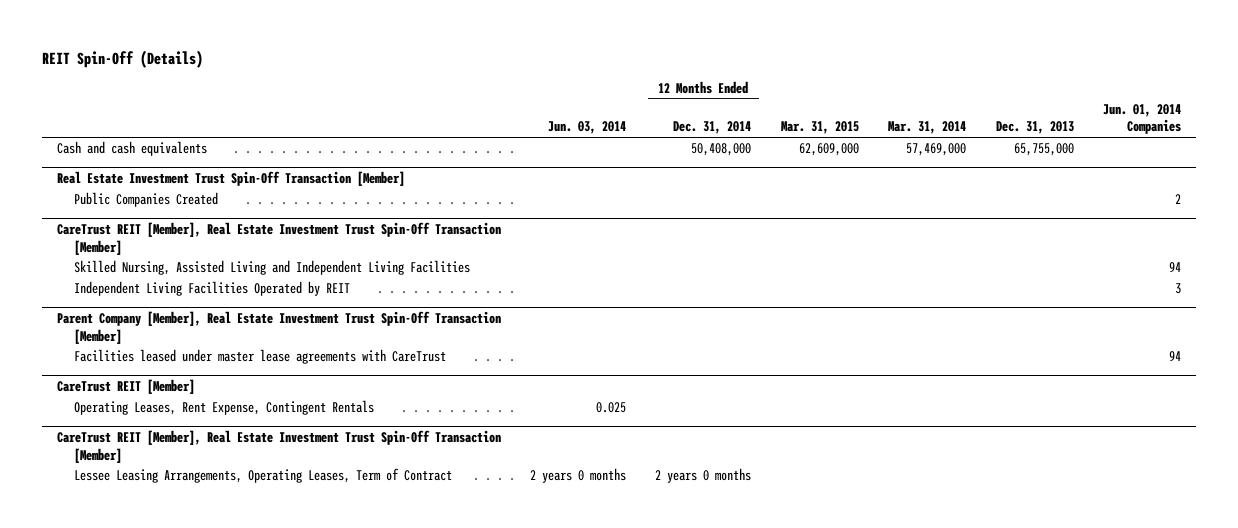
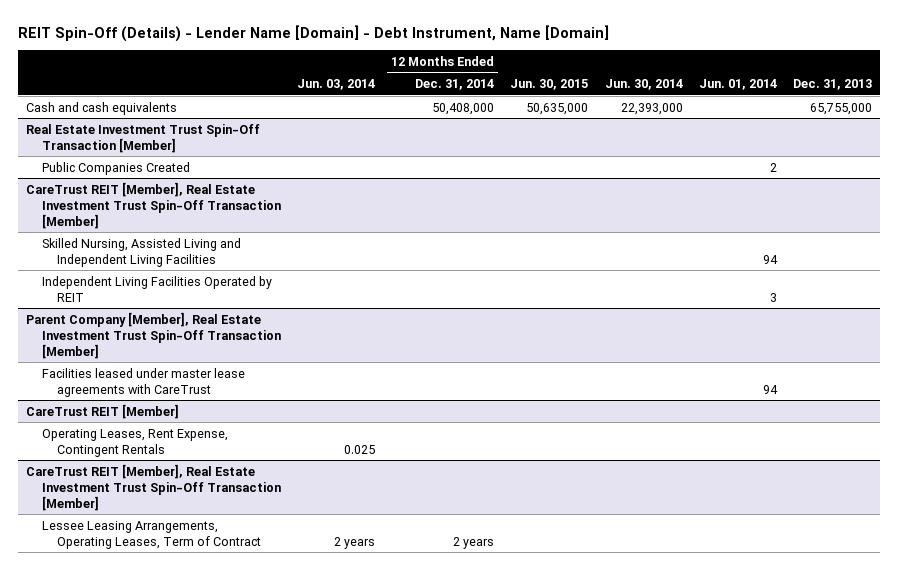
[41,49,203,68] REIT Spin-Off (Details) -> [17,24,609,42] REIT Spin-Off (Details) - Lender Name [Domain] - Debt Instrument, Name [Domain]
[780,121,859,135] Mar. 31, 2015 -> none
[888,121,967,135] Mar. 31, 2014 -> none
[1103,104,1182,135] Jun. 01, 2014 Companies -> none
none -> [510,78,589,90] Jun. 30, 2015
none -> [604,78,683,90] Jun. 30, 2014
none -> [698,78,777,90] Jun. 01, 2014
[530,468,627,484] 2 years 0 months -> [333,536,375,549] 2 years
[655,468,752,484] 2 years 0 months -> [453,536,495,549] 2 years

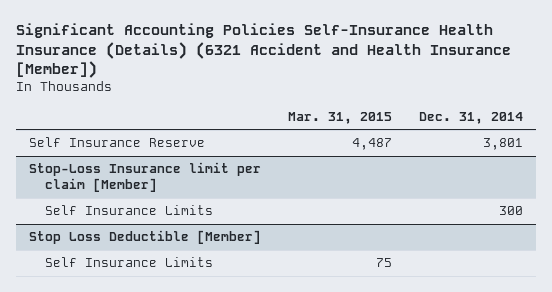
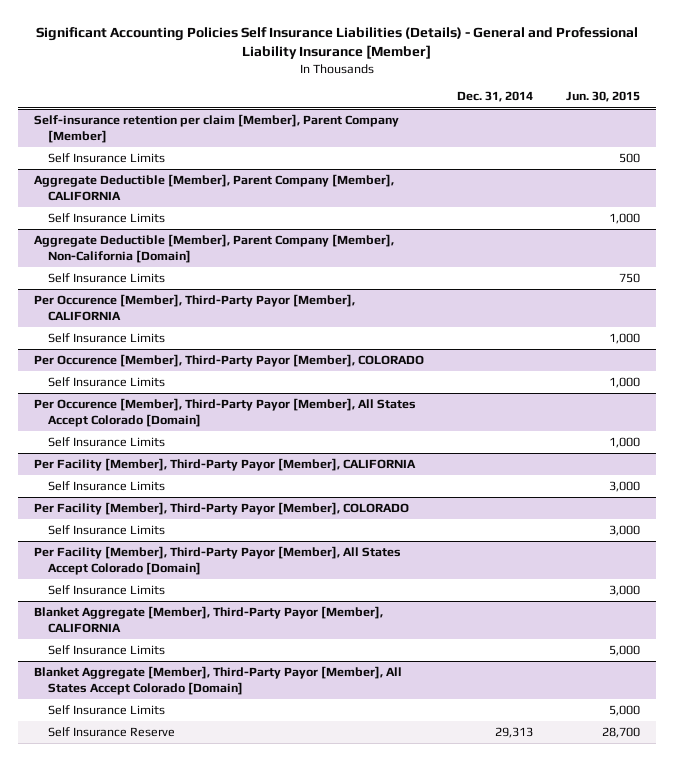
[15,23,511,78] Significant Accounting Policies Self-Insurance Health Insurance (Details) (6321 Accident and Health Insurance [Member]) -> [35,26,638,60] Significant Accounting Policies Self Insurance Liabilities (Details) - General and Professional Liability Insurance [Member]
[288,111,393,124] Mar. 31, 2015 -> none
none -> [565,91,640,103] Jun. 30, 2015
[29,137,206,148] Self Insurance Reserve -> none
[29,162,262,193] Stop-Loss Insurance limit per claim [Member] -> none
[45,205,214,216] Self Insurance Limits -> none
[29,230,262,245] Stop Loss Deductible [Member] -> none
[45,257,214,268] Self Insurance Limits -> none
none -> [34,114,400,144] Self-insurance retention per claim [Member], Parent Company [Member]
none -> [48,153,166,164] Self Insurance Limits
none -> [34,174,395,202] Aggregate Deductible [Member], Parent Company [Member], CALIFORNIA
none -> [48,213,166,224] Self Insurance Limits
none -> [34,234,395,264] Aggregate Deductible [Member], Parent Company [Member], Non-California [Domain]
none -> [48,273,166,284] Self Insurance Limits
none -> [34,294,356,322] Per Occurence [Member], Third-Party Payor [Member], CALIFORNIA
none -> [48,333,166,344] Self Insurance Limits
none -> [34,354,425,368] Per Occurence [Member], Third-Party Payor [Member], COLORADO
none -> [48,377,166,388] Self Insurance Limits
none -> [34,398,417,428] Per Occurence [Member], Third-Party Payor [Member], All States Accept Colorado [Domain]
none -> [48,437,166,448] Self Insurance Limits
none -> [34,458,417,472] Per Facility [Member], Third-Party Payor [Member], CALIFORNIA
none -> [48,481,166,492] Self Insurance Limits
none -> [34,502,410,516] Per Facility [Member], Third-Party Payor [Member], COLORADO
none -> [48,525,166,536] Self Insurance Limits
none -> [34,546,402,576] Per Facility [Member], Third-Party Payor [Member], All States Accept Colorado [Domain]
none -> [48,585,166,596] Self Insurance Limits
none -> [34,606,384,634] Blanket Aggregate [Member], Third-Party Payor [Member], CALIFORNIA
none -> [48,645,166,656] Self Insurance Limits
none -> [34,666,403,696] Blanket Aggregate [Member], Third-Party Payor [Member], All States Accept Colorado [Domain]
none -> [48,705,166,716] Self Insurance Limits
none -> [48,727,176,738] Self Insurance Reserve

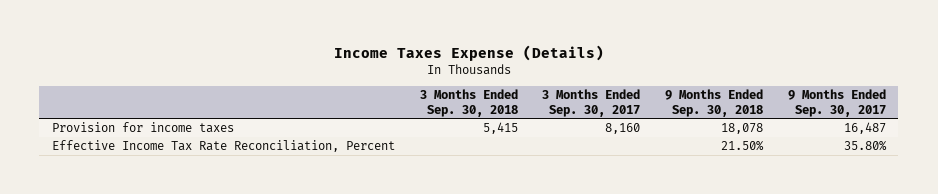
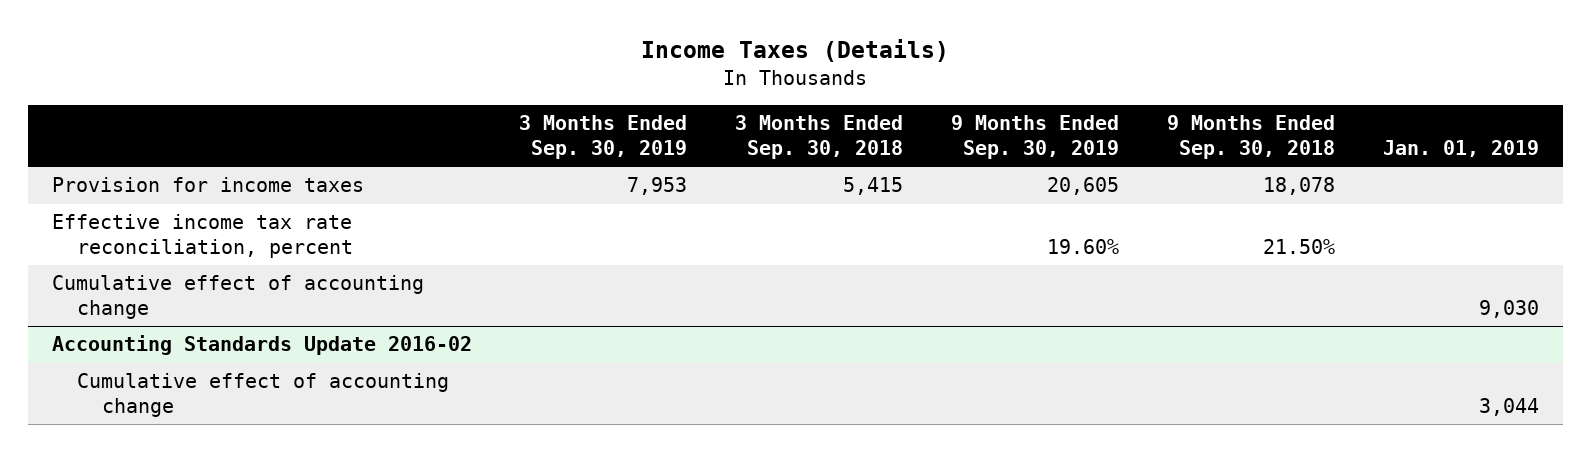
[333,45,604,62] Income Taxes Expense (Details) -> [641,39,950,63] Income Taxes (Details)
[542,89,641,117] 3 Months Ended Sep. 30, 2017 -> none
[788,89,887,117] 9 Months Ended Sep. 30, 2017 -> none
none -> [519,115,688,160] 3 Months Ended Sep. 30, 2019
none -> [951,115,1120,160] 9 Months Ended Sep. 30, 2019
none -> [1383,140,1540,158] Jan. 01, 2019
[51,140,395,153] Effective Income Tax Rate Reconciliation, Percent -> [51,214,353,259] Effective income tax rate reconciliation, percent
none -> [51,275,424,320] Cumulative effect of accounting change
none -> [51,335,472,356] Accounting Standards Update 2016-02
none -> [76,373,449,418] Cumulative effect of accounting change

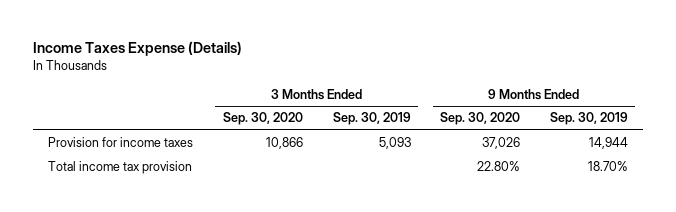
[641,39,950,63] Income Taxes (Details) -> [33,40,243,56] Income Taxes Expense (Details)
[735,115,904,160] 3 Months Ended Sep. 30, 2018 -> none
[1167,115,1336,160] 9 Months Ended Sep. 30, 2018 -> none
[1383,140,1540,158] Jan. 01, 2019 -> none
none -> [222,112,303,126] Sep. 30, 2020
none -> [440,112,521,126] Sep. 30, 2020
[51,275,424,320] Cumulative effect of accounting change -> none
[51,335,472,356] Accounting Standards Update 2016-02 -> none
[76,373,449,418] Cumulative effect of accounting change -> none
[627,177,688,196] 7,953 -> [378,137,411,150] 5,093
[1047,177,1120,196] 20,605 -> [588,137,628,150] 14,944
[51,214,353,259] Effective income tax rate reconciliation, percent -> [48,161,193,175] Total income tax provision
[1047,239,1120,255] 19.60% -> [587,161,628,172] 18.70%

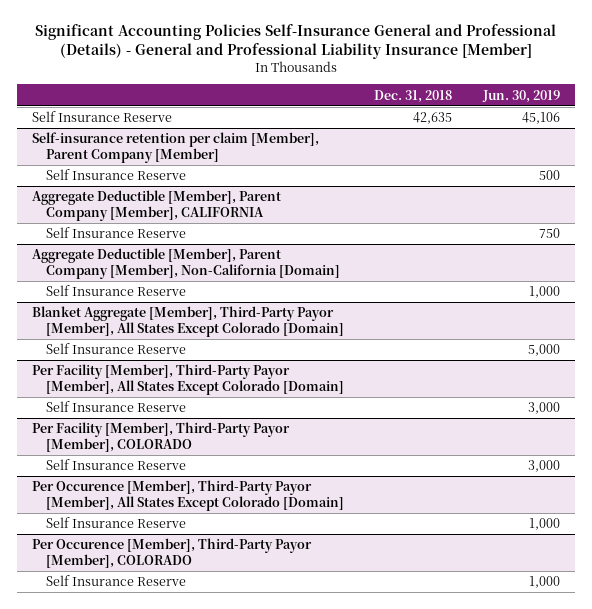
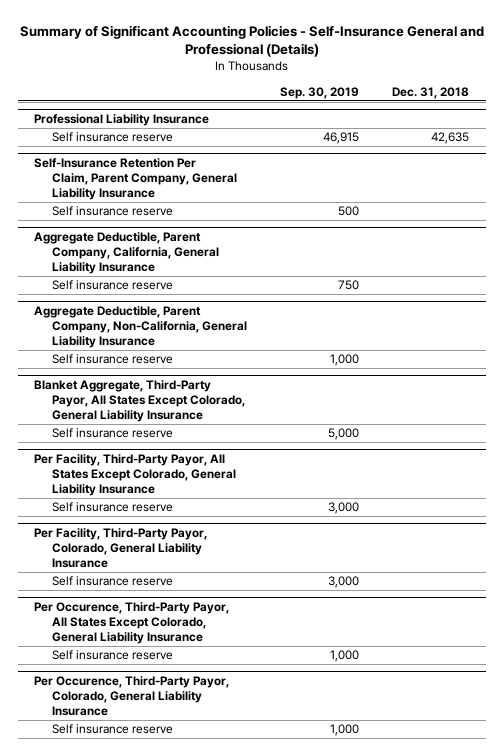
[34,24,556,60] Significant Accounting Policies Self-Insurance General and Professional (Details) - General and Professional Liability Insurance [Member] -> [19,25,484,58] Summary of Significant Accounting Policies - Self-Insurance General and Professional (Details)
[481,89,560,103] Jun. 30, 2019 -> none
none -> [280,86,360,99] Sep. 30, 2019
[31,111,172,123] Self Insurance Reserve -> none
none -> [34,113,210,126] Professional Liability Insurance
none -> [51,132,173,143] Self insurance reserve
[31,132,319,163] Self-insurance retention per claim [Member], Parent Company [Member] -> [34,157,237,201] Self-Insurance Retention Per Claim, Parent Company, General Liability Insurance
[46,169,187,181] Self Insurance Reserve -> [51,206,173,217] Self insurance reserve
[31,190,281,221] Aggregate Deductible [Member], Parent Company [Member], CALIFORNIA -> [34,231,219,275] Aggregate Deductible, Parent Company, California, General Liability Insurance
[46,227,187,239] Self Insurance Reserve -> [51,280,173,291] Self insurance reserve
[31,248,341,279] Aggregate Deductible [Member], Parent Company [Member], Non-California [Domain] -> [34,305,247,349] Aggregate Deductible, Parent Company, Non-California, General Liability Insurance
[46,285,187,297] Self Insurance Reserve -> [51,354,173,365] Self insurance reserve
[31,306,345,337] Blanket Aggregate [Member], Third-Party Payor [Member], All States Except Colorado [Domain] -> [34,379,245,423] Blanket Aggregate, Third-Party Payor, All States Except Colorado, General Liability Insurance
[46,343,187,355] Self Insurance Reserve -> [51,428,173,439] Self insurance reserve
[31,364,345,395] Per Facility [Member], Third-Party Payor [Member], All States Except Colorado [Domain] -> [34,453,236,497] Per Facility, Third-Party Payor, All States Except Colorado, General Liability Insurance
[46,401,187,413] Self Insurance Reserve -> [51,502,173,513] Self insurance reserve
[31,422,290,452] Per Facility [Member], Third-Party Payor [Member], COLORADO -> [34,527,208,569] Per Facility, Third-Party Payor, Colorado, General Liability Insurance
[46,459,187,471] Self Insurance Reserve -> [51,576,173,587] Self insurance reserve
[31,480,345,511] Per Occurence [Member], Third-Party Payor [Member], All States Except Colorado [Domain] -> [34,601,230,645] Per Occurence, Third-Party Payor, All States Except Colorado, General Liability Insurance
[46,517,187,529] Self Insurance Reserve -> [51,650,173,661] Self insurance reserve
[31,538,312,568] Per Occurence [Member], Third-Party Payor [Member], COLORADO -> [34,675,230,717] Per Occurence, Third-Party Payor, Colorado, General Liability Insurance
[46,575,187,587] Self Insurance Reserve -> [51,724,173,735] Self insurance reserve

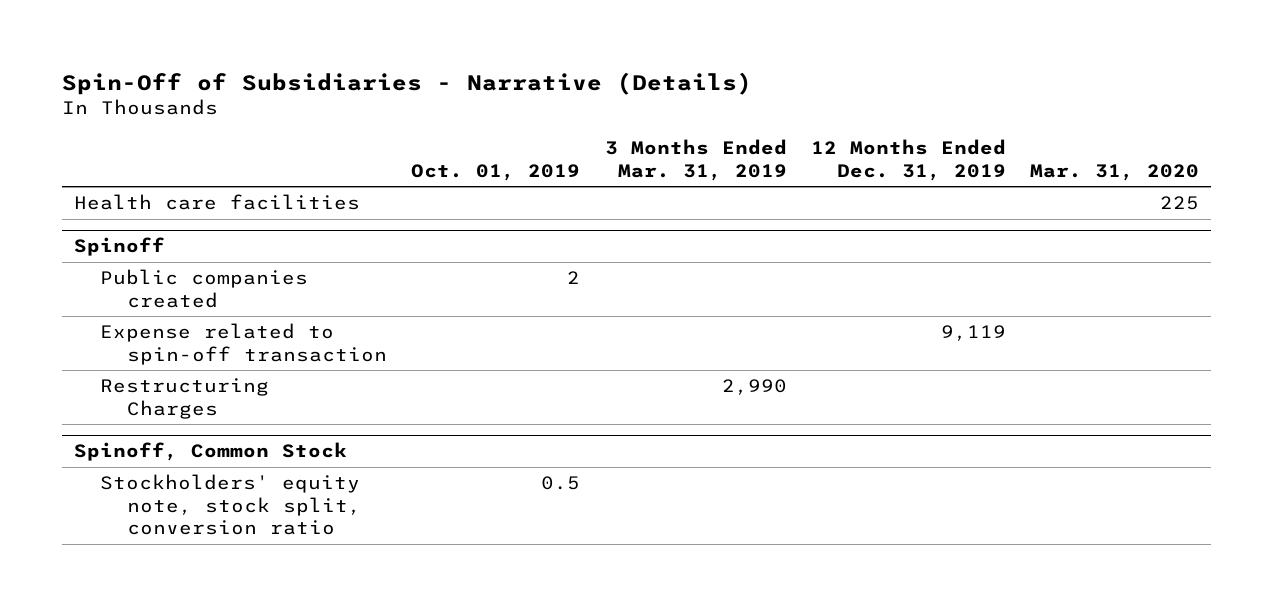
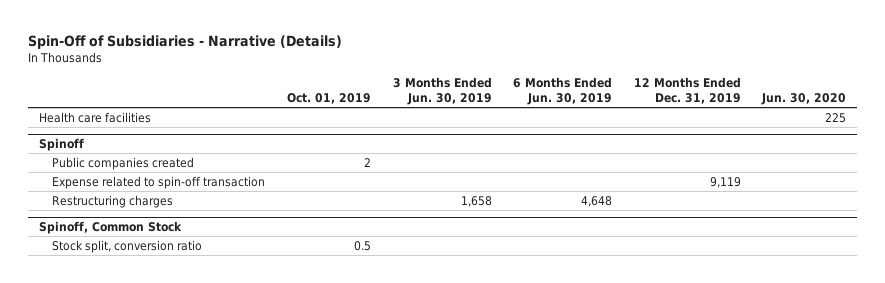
[604,139,787,181] 3 Months Ended Mar. 31, 2019 -> none
[1030,163,1200,181] Mar. 31, 2020 -> none
none -> [392,76,492,105] 3 Months Ended Jun. 30, 2019
none -> [513,76,613,105] 6 Months Ended Jun. 30, 2019
none -> [761,92,847,105] Jun. 30, 2020
[100,378,270,419] Restructuring Charges -> [52,194,174,208] Restructuring charges
[100,474,362,536] Stockholders' equity note, stock split, conversion ratio -> [52,239,203,253] Stock split, conversion ratio

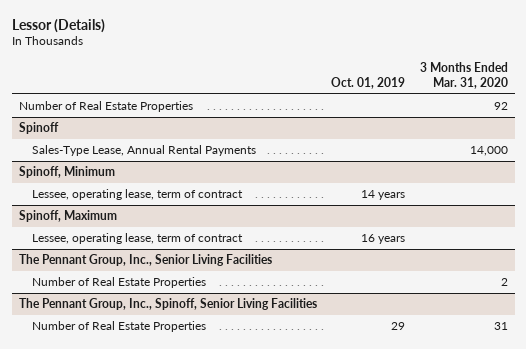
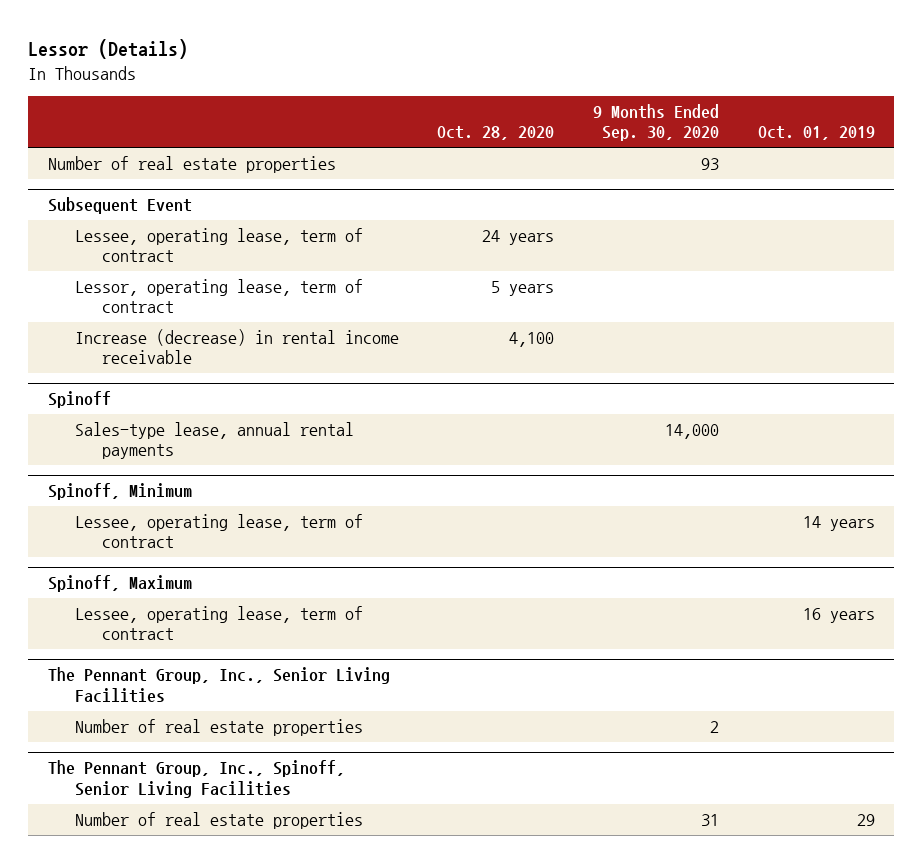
[419,62,508,89] 3 Months Ended Mar. 31, 2020 -> none
none -> [437,126,555,141] Oct. 28, 2020
none -> [592,103,719,142] 9 Months Ended Sep. 30, 2020
[18,101,193,113] Number of Real Estate Properties -> [47,155,336,173] Number of real estate properties
none -> [47,197,192,215] Subsequent Event
none -> [74,227,363,263] Lessee, operating lease, term of contract
none -> [74,278,363,314] Lessor, operating lease, term of contract
none -> [74,328,399,365] Increase (decrease) in rental income receivable
[31,145,256,157] Sales-Type Lease, Annual Rental Payments -> [74,421,354,460] Sales-type lease, annual rental payments
[31,277,206,289] Number of Real Estate Properties -> [74,718,363,736] Number of real estate properties
[31,321,206,333] Number of Real Estate Properties -> [74,811,363,829] Number of real estate properties

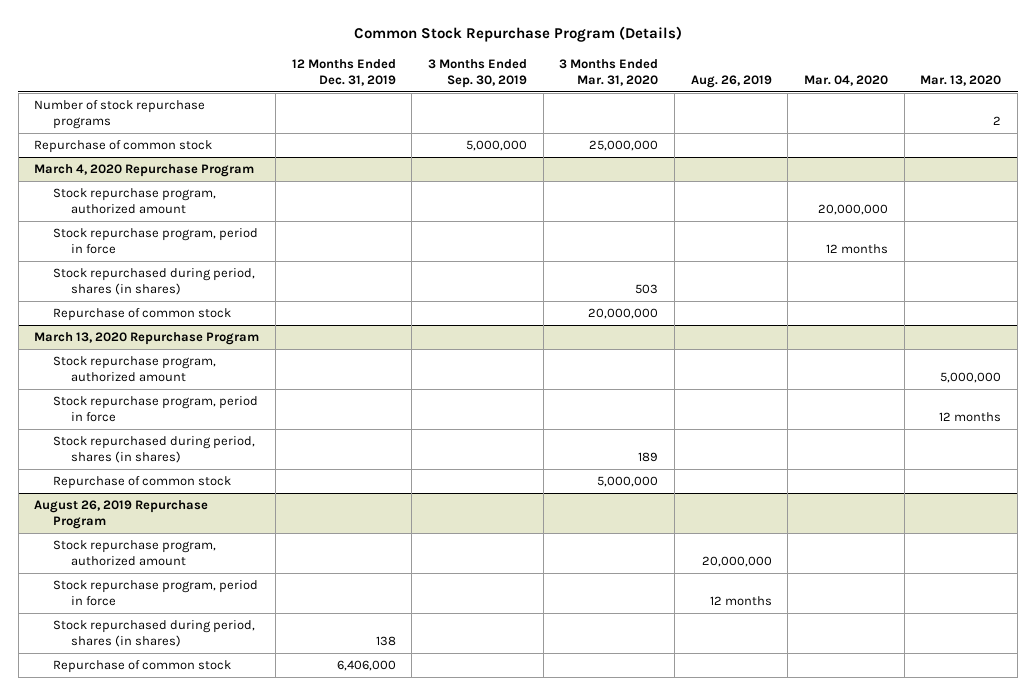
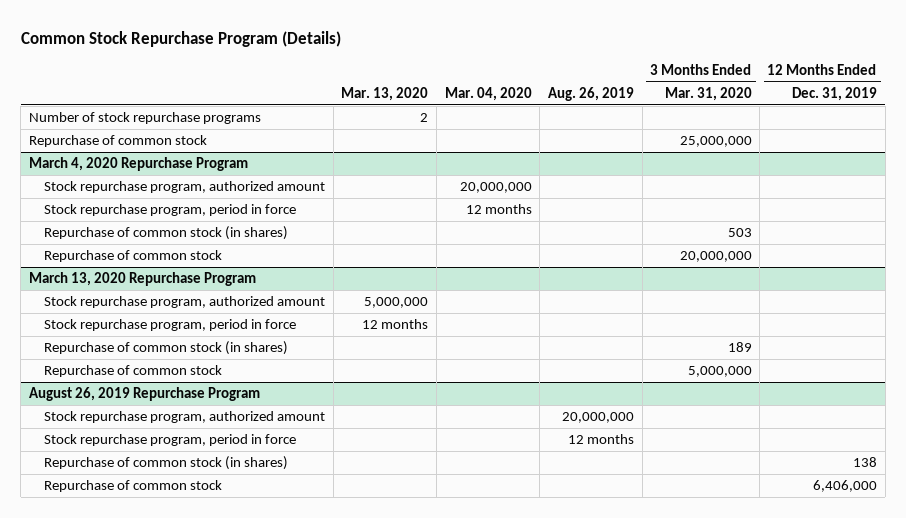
[427,58,527,88] 3 Months Ended Sep. 30, 2019 -> none
[52,267,255,296] Stock repurchased during period, shares (in shares) -> [44,226,289,241] Repurchase of common stock (in shares)
[52,435,255,464] Stock repurchased during period, shares (in shares) -> [44,341,289,356] Repurchase of common stock (in shares)
[52,619,255,648] Stock repurchased during period, shares (in shares) -> [44,456,289,471] Repurchase of common stock (in shares)

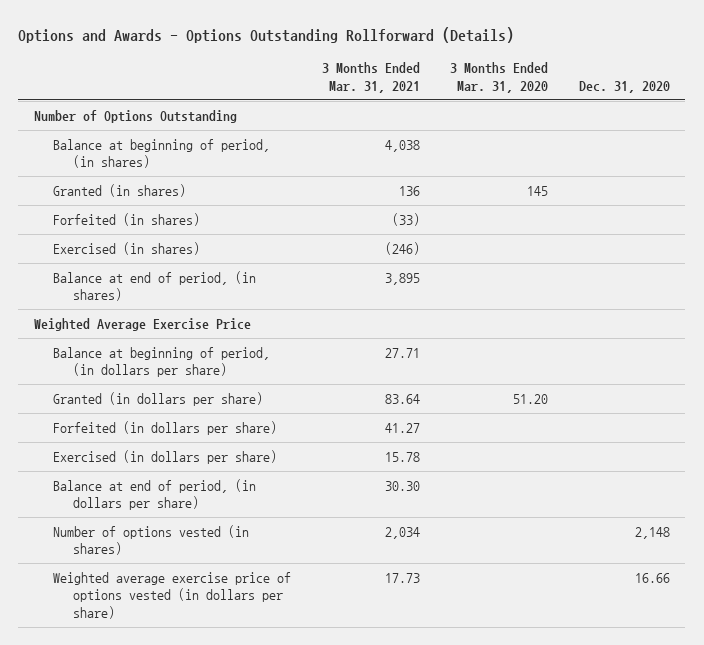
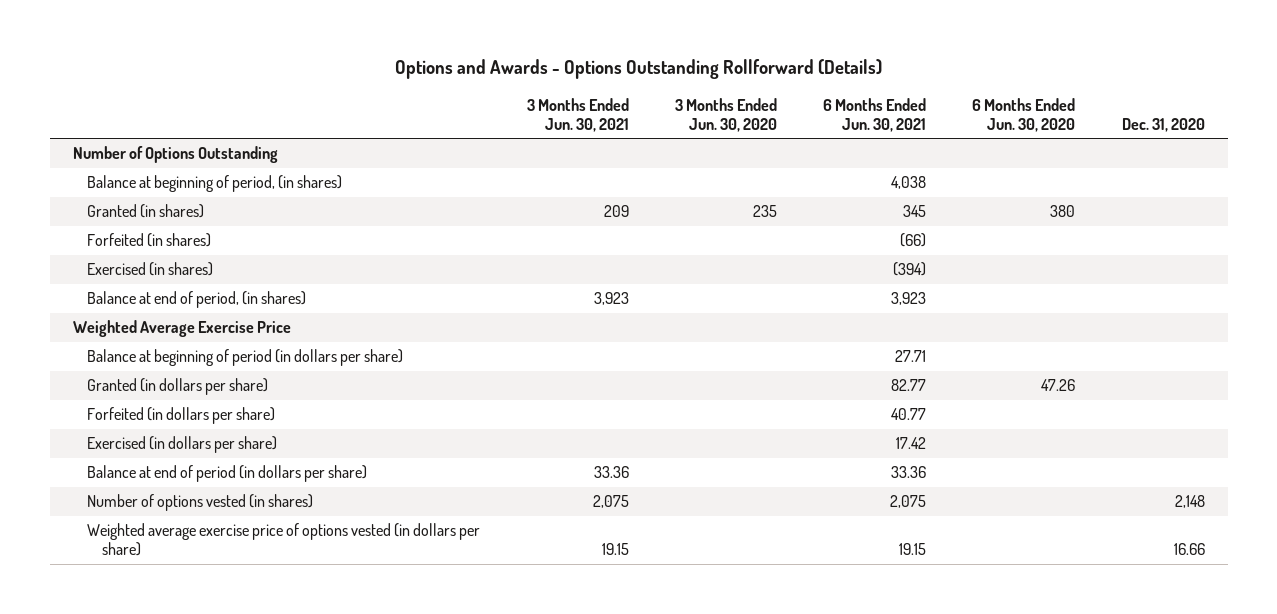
[321,62,420,93] 3 Months Ended Mar. 31, 2021 -> none
[450,62,549,93] 3 Months Ended Mar. 31, 2020 -> none
none -> [526,97,629,132] 3 Months Ended Jun. 30, 2021
none -> [674,97,777,132] 3 Months Ended Jun. 30, 2020
none -> [823,97,927,132] 6 Months Ended Jun. 30, 2021
none -> [972,97,1076,132] 6 Months Ended Jun. 30, 2020
[53,346,271,378] Balance at beginning of period, (in dollars per share) -> [87,349,404,367] Balance at beginning of period (in dollars per share)
[53,478,257,511] Balance at end of period, (in dollars per share) -> [87,465,368,483] Balance at end of period (in dollars per share)

